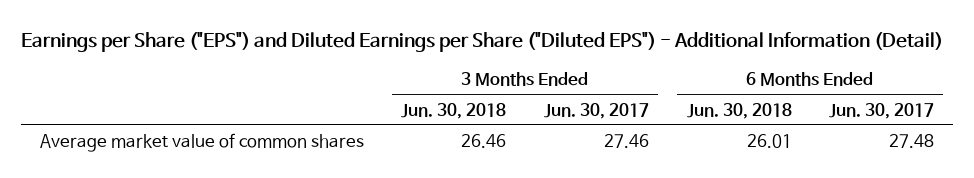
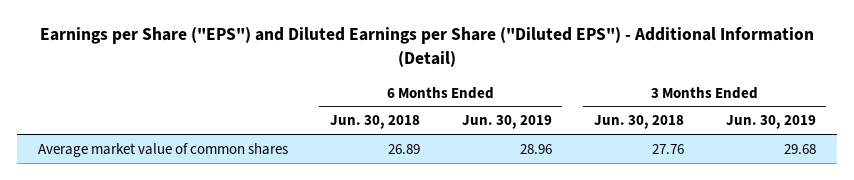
[543,102,649,119] Jun. 30, 2017 -> none
[829,102,935,119] Jun. 30, 2017 -> none
none -> [461,115,552,130] Jun. 30, 2019
none -> [725,115,816,130] Jun. 30, 2019
[461,134,507,149] 26.46 -> [651,143,684,154] 27.76
[746,134,792,149] 26.01 -> [387,143,420,154] 26.89

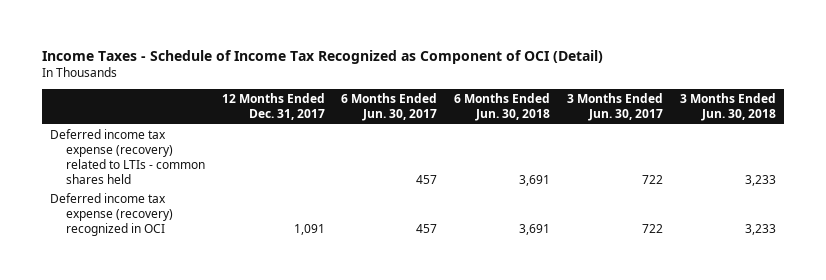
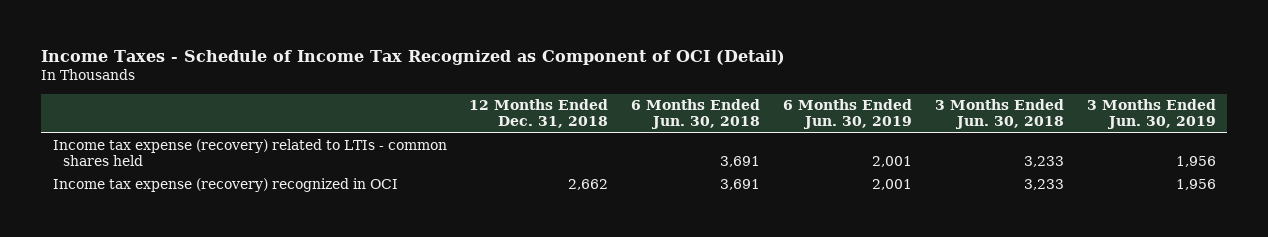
[221,93,325,121] 12 Months Ended Dec. 31, 2017 -> none
[341,93,438,122] 6 Months Ended Jun. 30, 2017 -> none
[566,93,663,122] 3 Months Ended Jun. 30, 2017 -> none
none -> [469,98,609,128] 12 Months Ended Dec. 31, 2018
none -> [783,98,913,129] 6 Months Ended Jun. 30, 2019
none -> [1086,98,1216,129] 3 Months Ended Jun. 30, 2019
[50,129,205,184] Deferred income tax expense (recovery) related to LTIs - common shares held -> [52,139,447,167] Income tax expense (recovery) related to LTIs - common shares held
[50,193,173,237] Deferred income tax expense (recovery) recognized in OCI -> [52,178,398,193] Income tax expense (recovery) recognized in OCI

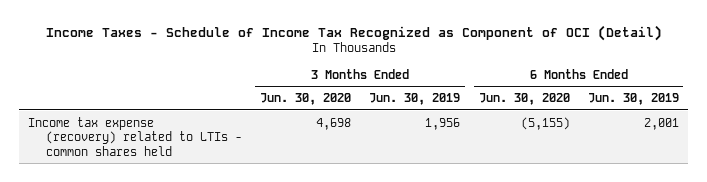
[469,98,609,128] 12 Months Ended Dec. 31, 2018 -> none
[631,98,761,129] 6 Months Ended Jun. 30, 2018 -> none
[934,98,1064,129] 3 Months Ended Jun. 30, 2018 -> none
none -> [260,93,352,106] Jun. 30, 2020
none -> [478,93,570,106] Jun. 30, 2020
[52,178,398,193] Income tax expense (recovery) recognized in OCI -> none

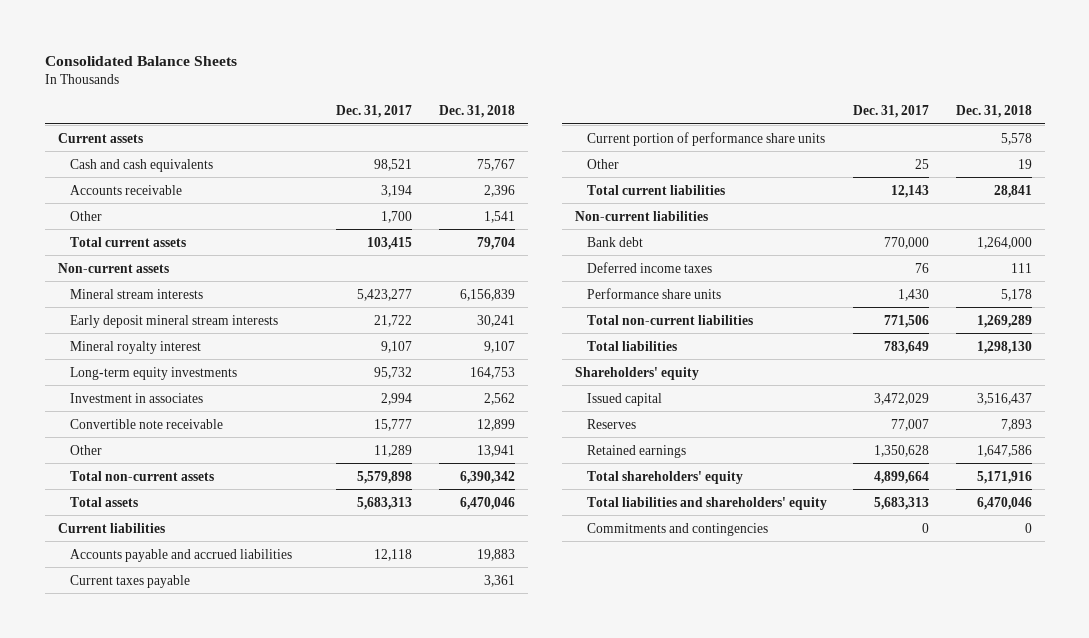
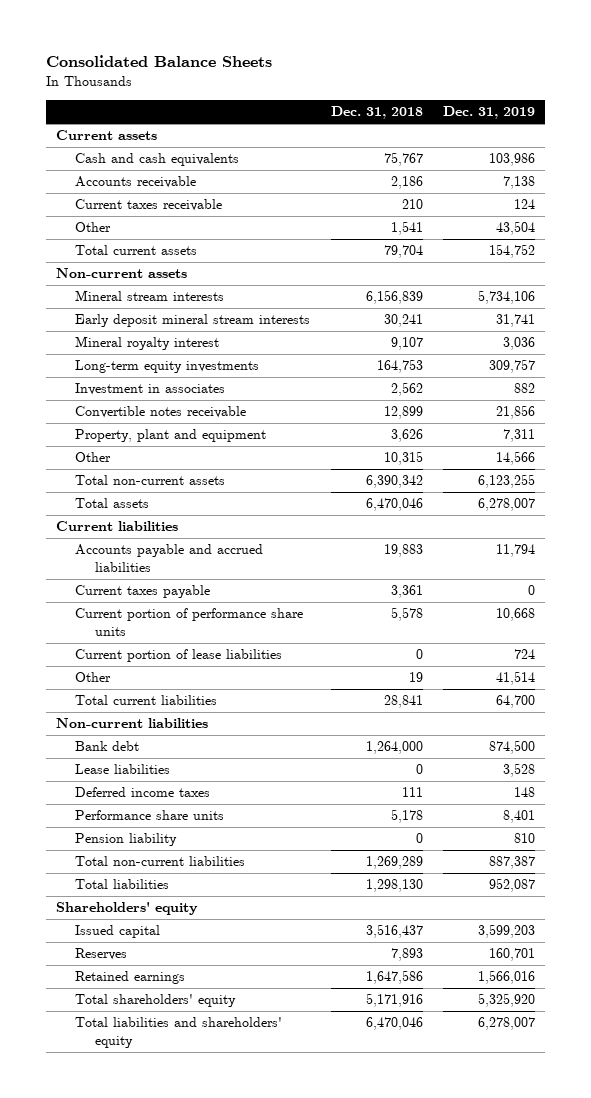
[336,104,413,118] Dec. 31, 2017 -> none
none -> [442,106,535,120] Dec. 31, 2019
[483,184,515,197] 2,396 -> [390,176,423,190] 2,186
none -> [75,199,223,212] Current taxes receivable
[70,418,224,429] Convertible note receivable -> [75,406,247,419] Convertible notes receivable
none -> [75,429,267,443] Property, plant and equipment
[476,444,515,457] 13,941 -> [383,451,423,466] 10,315
none -> [75,649,283,663] Current portion of lease liabilities
none -> [75,764,171,775] Lease liabilities
none -> [75,833,178,847] Pension liability
[587,522,769,536] Commitments and contingencies -> none

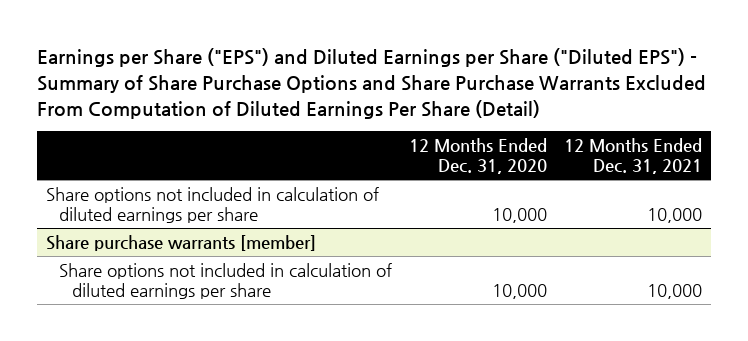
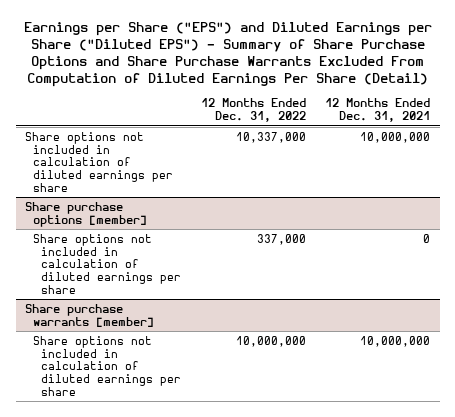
[408,138,547,175] 12 Months Ended Dec. 31, 2020 -> none
none -> [200,98,306,123] 12 Months Ended Dec. 31, 2022
[647,207,703,223] 10,000 -> [359,131,430,143] 10,000,000
none -> [25,201,148,227] Share purchase options [member]
none -> [33,233,182,294] Share options not included in calculation of diluted earnings per share
[647,283,703,299] 10,000 -> [359,335,430,347] 10,000,000

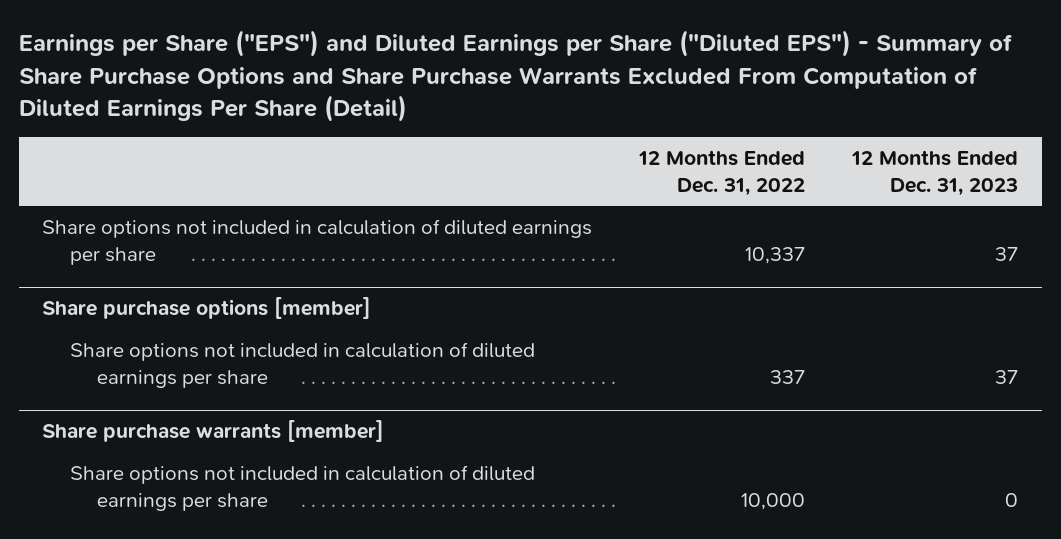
[324,98,430,123] 12 Months Ended Dec. 31, 2021 -> none
none -> [851,149,1019,196] 12 Months Ended Dec. 31, 2023
[235,131,306,143] 10,337,000 -> [745,246,806,264] 10,337
[256,233,306,245] 337,000 -> [770,369,806,384] 337
[235,335,306,347] 10,000,000 -> [741,492,806,510] 10,000

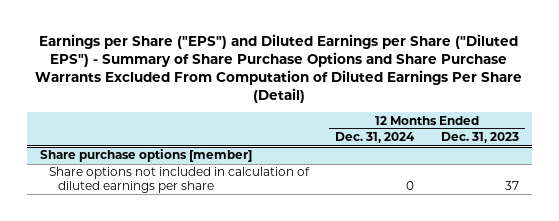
[638,149,806,196] 12 Months Ended Dec. 31, 2022 -> none
none -> [335,132,416,144] Dec. 31, 2024
[42,218,593,265] Share options not included in calculation of diluted earnings per share -> none
[42,420,385,443] Share purchase warrants [member] -> none
[69,464,535,511] Share options not included in calculation of diluted earnings per share -> none

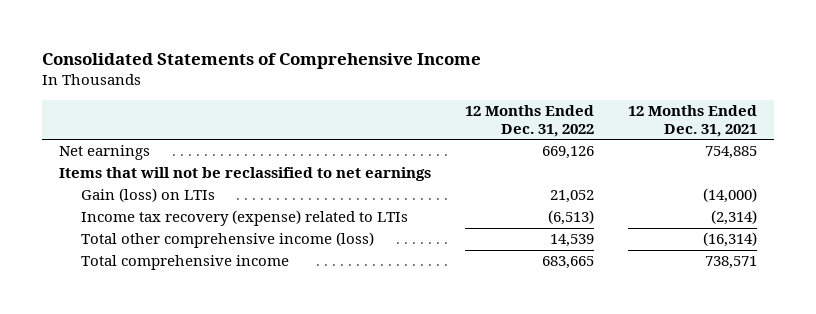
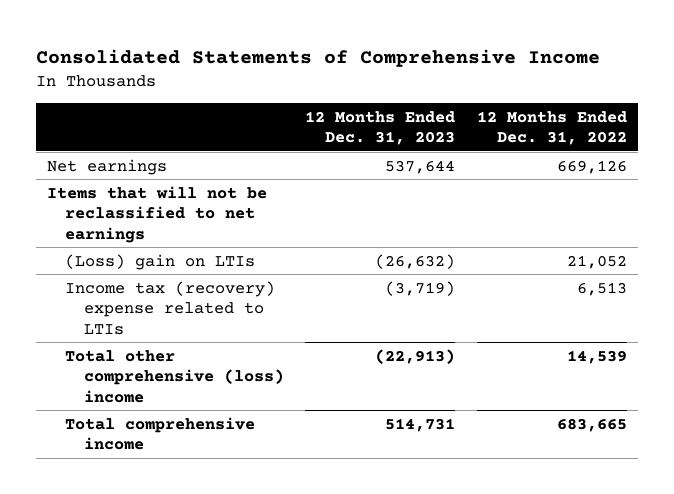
[628,105,758,138] 12 Months Ended Dec. 31, 2021 -> none
none -> [305,110,456,146] 12 Months Ended Dec. 31, 2023
[81,188,216,203] Gain (loss) on LTIs -> [65,253,256,270] (Loss) gain on LTIs
[81,210,409,227] Income tax recovery (expense) related to LTIs -> [65,280,276,335] Income tax (recovery) expense related to LTIs
[548,210,595,226] (6,513) -> [576,281,627,296] 6,513
[81,232,375,249] Total other comprehensive income (loss) -> [65,349,284,403] Total other comprehensive (loss) income

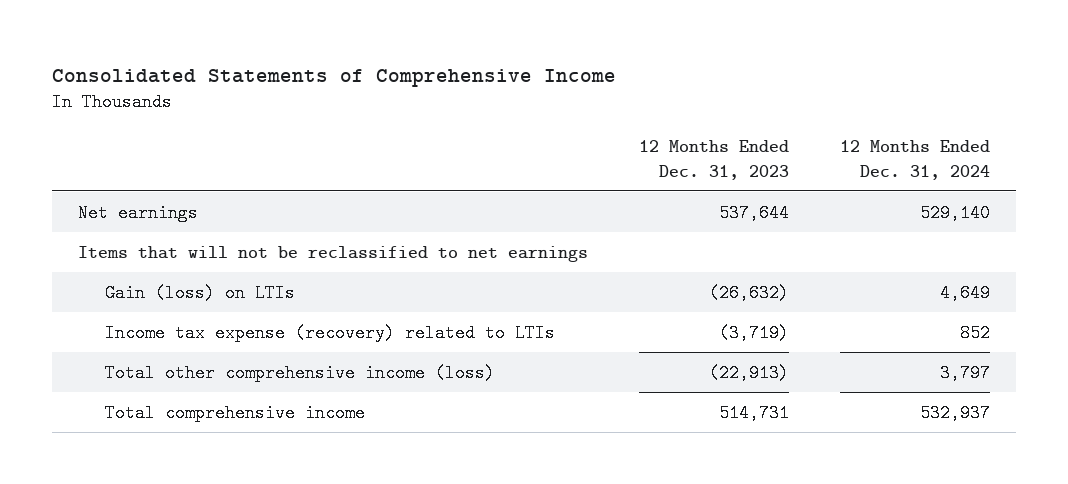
[476,110,627,146] 12 Months Ended Dec. 31, 2022 -> none
none -> [840,139,991,180] 12 Months Ended Dec. 31, 2024
[65,253,256,270] (Loss) gain on LTIs -> [105,283,296,302] Gain (loss) on LTIs
[65,280,276,335] Income tax (recovery) expense related to LTIs -> [105,323,556,342] Income tax expense (recovery) related to LTIs
[65,349,284,403] Total other comprehensive (loss) income -> [105,363,496,382] Total other comprehensive income (loss)

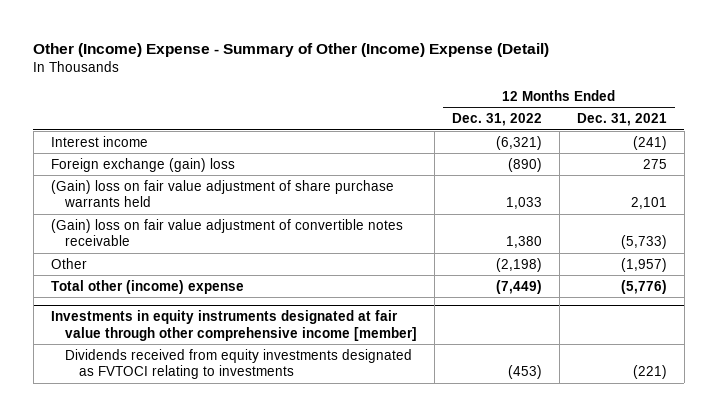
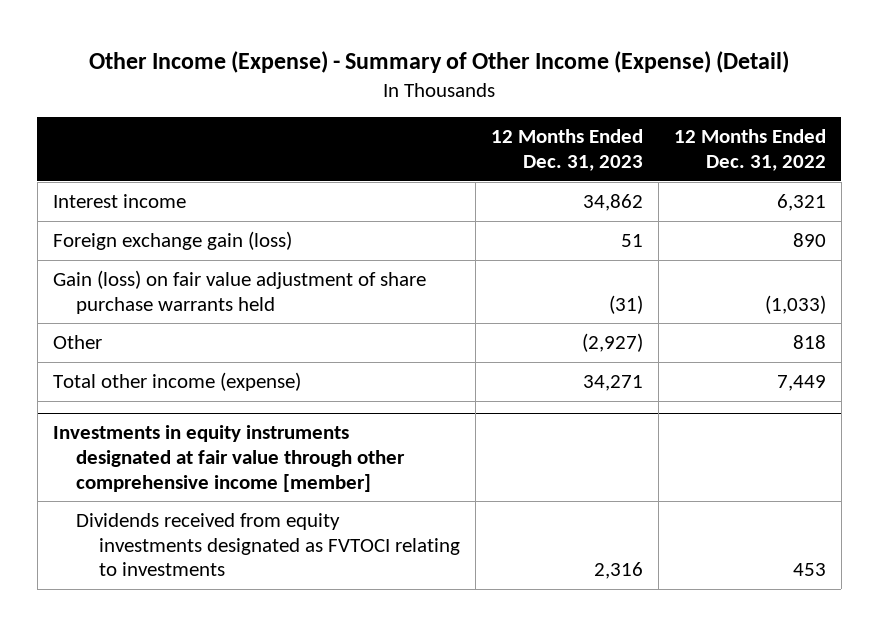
[33,43,550,58] Other (Income) Expense - Summary of Other (Income) Expense (Detail) -> [89,51,790,74] Other Income (Expense) - Summary of Other Income (Expense) (Detail)
[576,113,667,127] Dec. 31, 2021 -> none
none -> [490,129,643,172] 12 Months Ended Dec. 31, 2023
[50,218,403,247] (Gain) loss on fair value adjustment of convertible notes receivable -> none
[495,135,542,150] (6,321) -> [776,194,826,212] 6,321
[50,157,235,172] Foreign exchange (gain) loss -> [52,231,292,251] Foreign exchange gain (loss)
[507,157,542,172] (890) -> [792,233,826,248] 890
[50,179,394,208] (Gain) loss on fair value adjustment of share purchase warrants held -> [52,270,426,314] Gain (loss) on fair value adjustment of share purchase warrants held
[505,197,542,210] 1,033 -> [764,294,826,314] (1,033)
[495,257,542,272] (2,198) -> [792,335,826,350] 818
[50,279,244,294] Total other (income) expense -> [52,372,301,392] Total other income (expense)
[495,279,542,294] (7,449) -> [776,375,826,392] 7,449
[507,365,542,380] (453) -> [792,563,826,577] 453

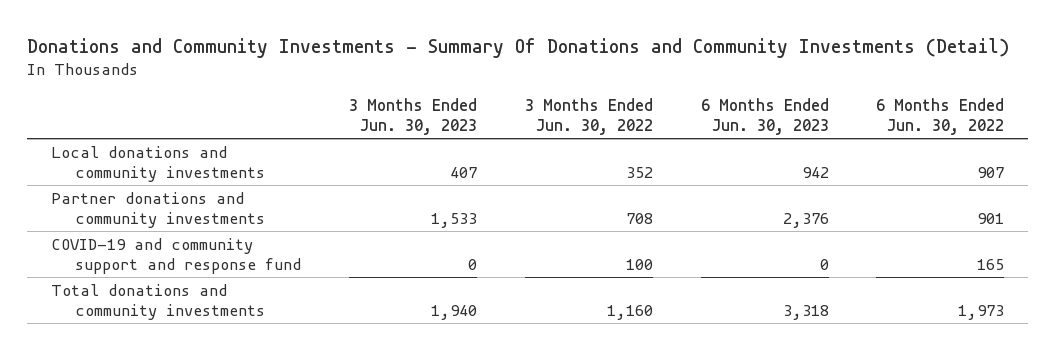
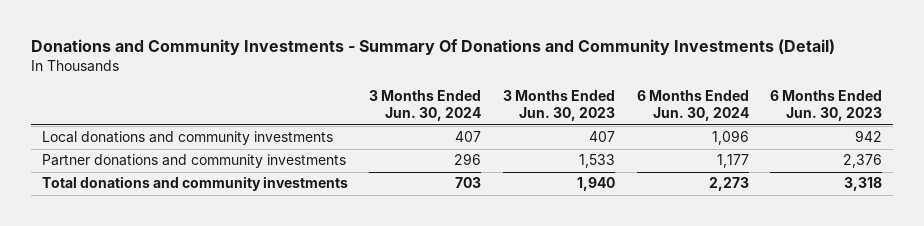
[524,97,653,135] 3 Months Ended Jun. 30, 2022 -> none
[876,97,1005,135] 6 Months Ended Jun. 30, 2022 -> none
none -> [369,90,482,122] 3 Months Ended Jun. 30, 2024
none -> [636,90,749,122] 6 Months Ended Jun. 30, 2024
[50,237,301,275] COVID-19 and community support and response fund -> none

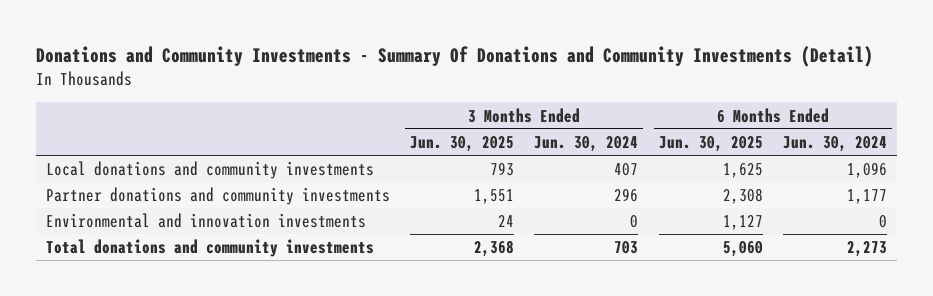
[502,90,615,122] 3 Months Ended Jun. 30, 2023 -> none
[770,90,883,122] 6 Months Ended Jun. 30, 2023 -> none
none -> [410,135,515,152] Jun. 30, 2025
none -> [658,135,763,152] Jun. 30, 2025
none -> [46,213,367,229] Environmental and innovation investments

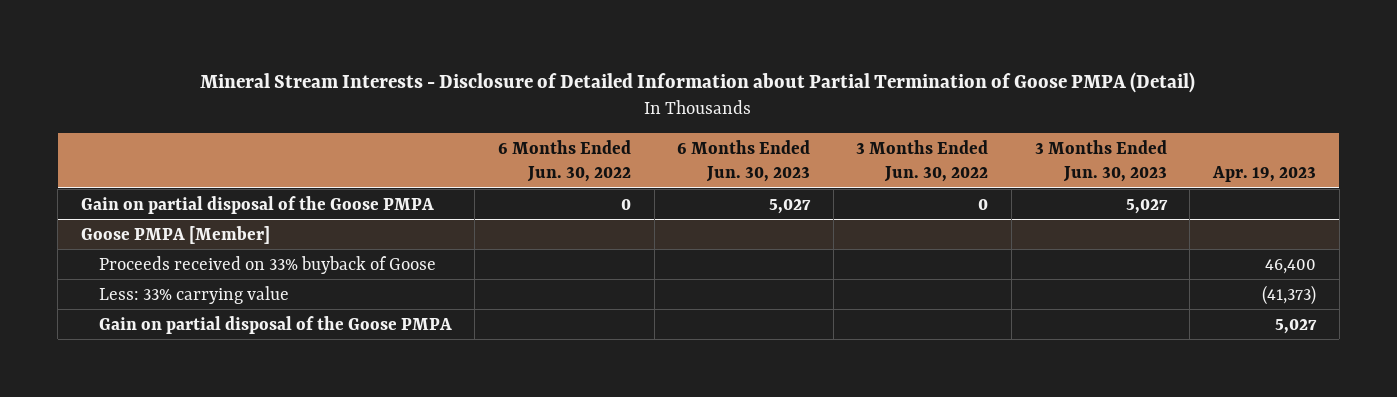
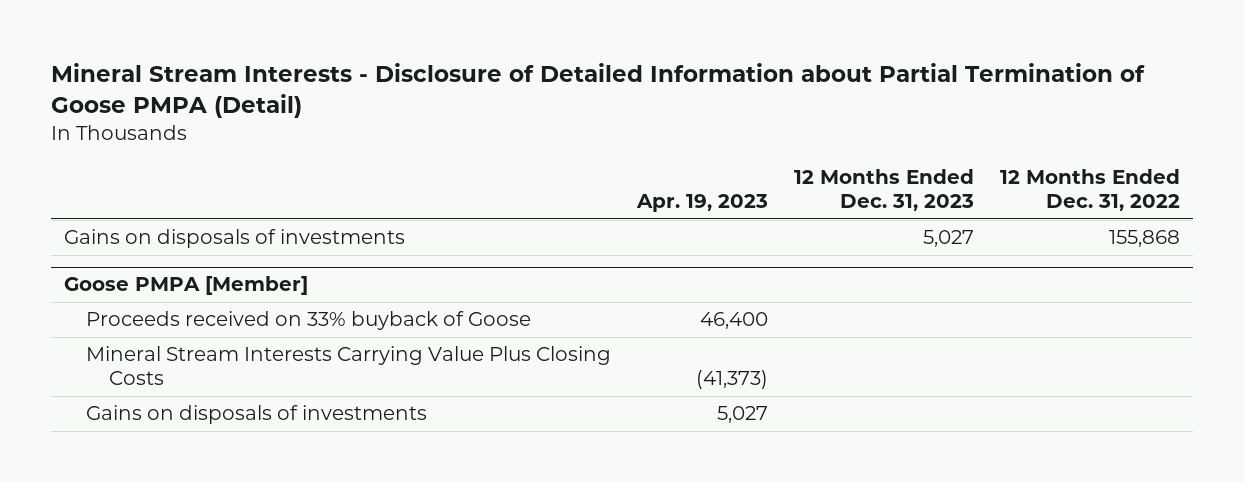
[497,139,631,183] 6 Months Ended Jun. 30, 2022 -> none
[677,139,811,183] 6 Months Ended Jun. 30, 2023 -> none
[856,139,989,183] 3 Months Ended Jun. 30, 2022 -> none
[1034,139,1167,183] 3 Months Ended Jun. 30, 2023 -> none
none -> [794,169,975,212] 12 Months Ended Dec. 31, 2023
none -> [1000,169,1181,212] 12 Months Ended Dec. 31, 2022
[81,195,435,214] Gain on partial disposal of the Goose PMPA -> [63,229,405,249] Gains on disposals of investments
[98,285,289,304] Less: 33% carrying value -> [86,346,612,386] Mineral Stream Interests Carrying Value Plus Closing Costs
[98,315,452,334] Gain on partial disposal of the Goose PMPA -> [86,405,428,425] Gains on disposals of investments

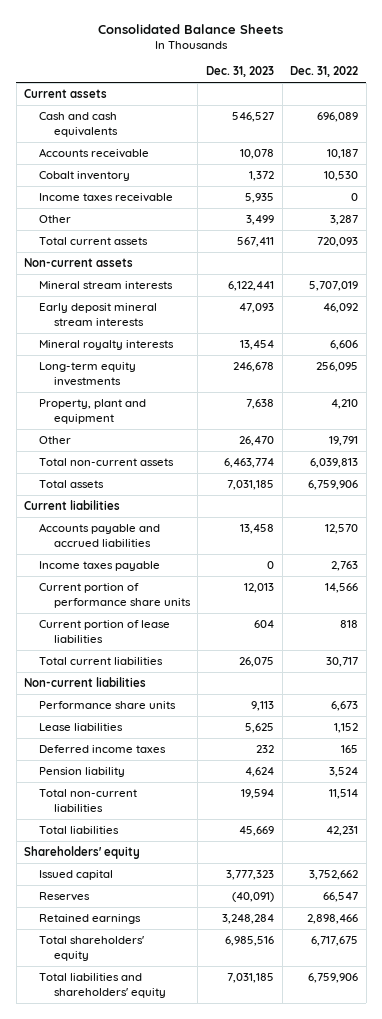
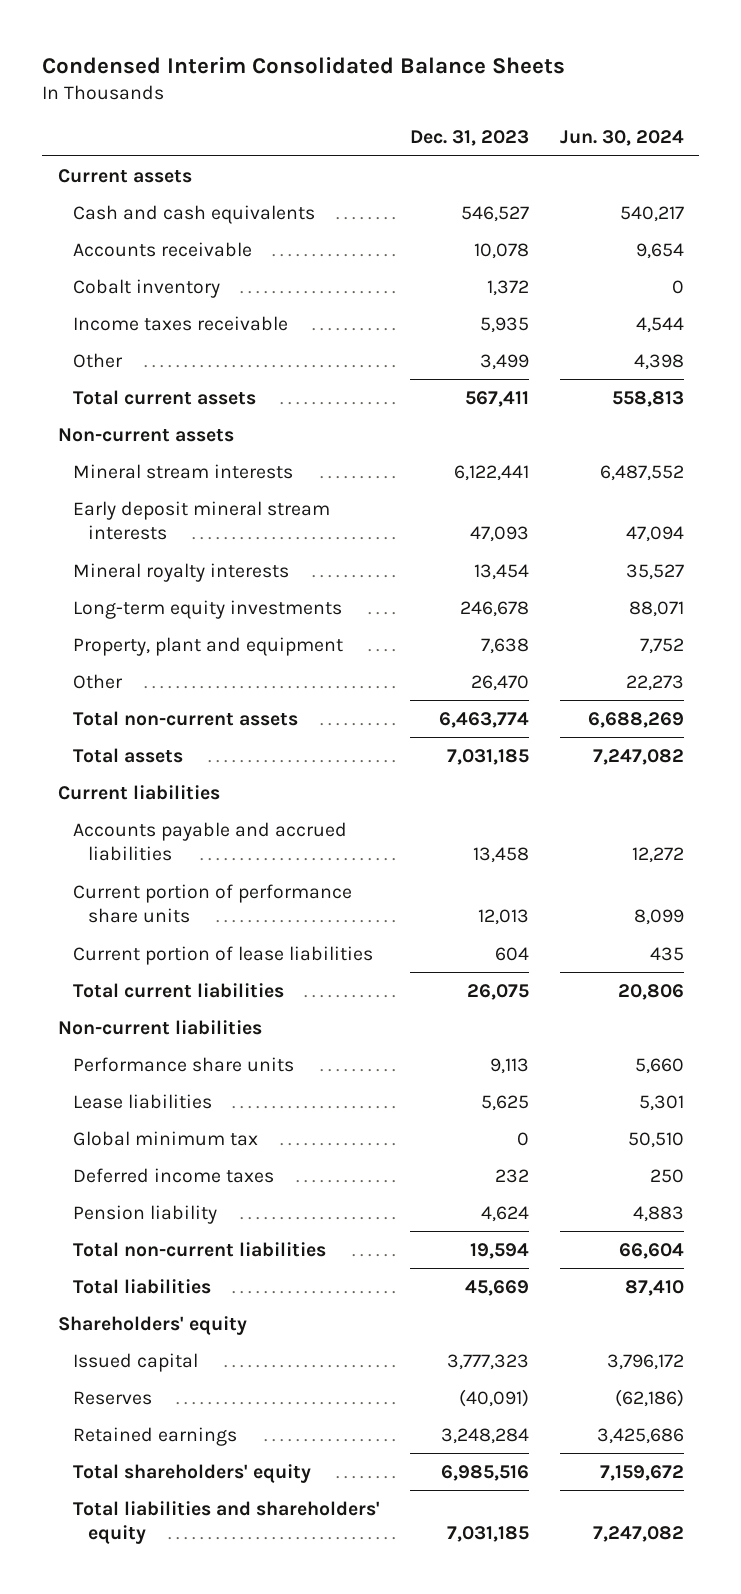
[98,23,284,34] Consolidated Balance Sheets -> [42,56,566,74] Condensed Interim Consolidated Balance Sheets
[290,66,359,78] Dec. 31, 2022 -> none
none -> [559,130,684,147] Jun. 30, 2024
[38,561,160,572] Income taxes payable -> none
none -> [72,1130,258,1146] Global minimum tax

